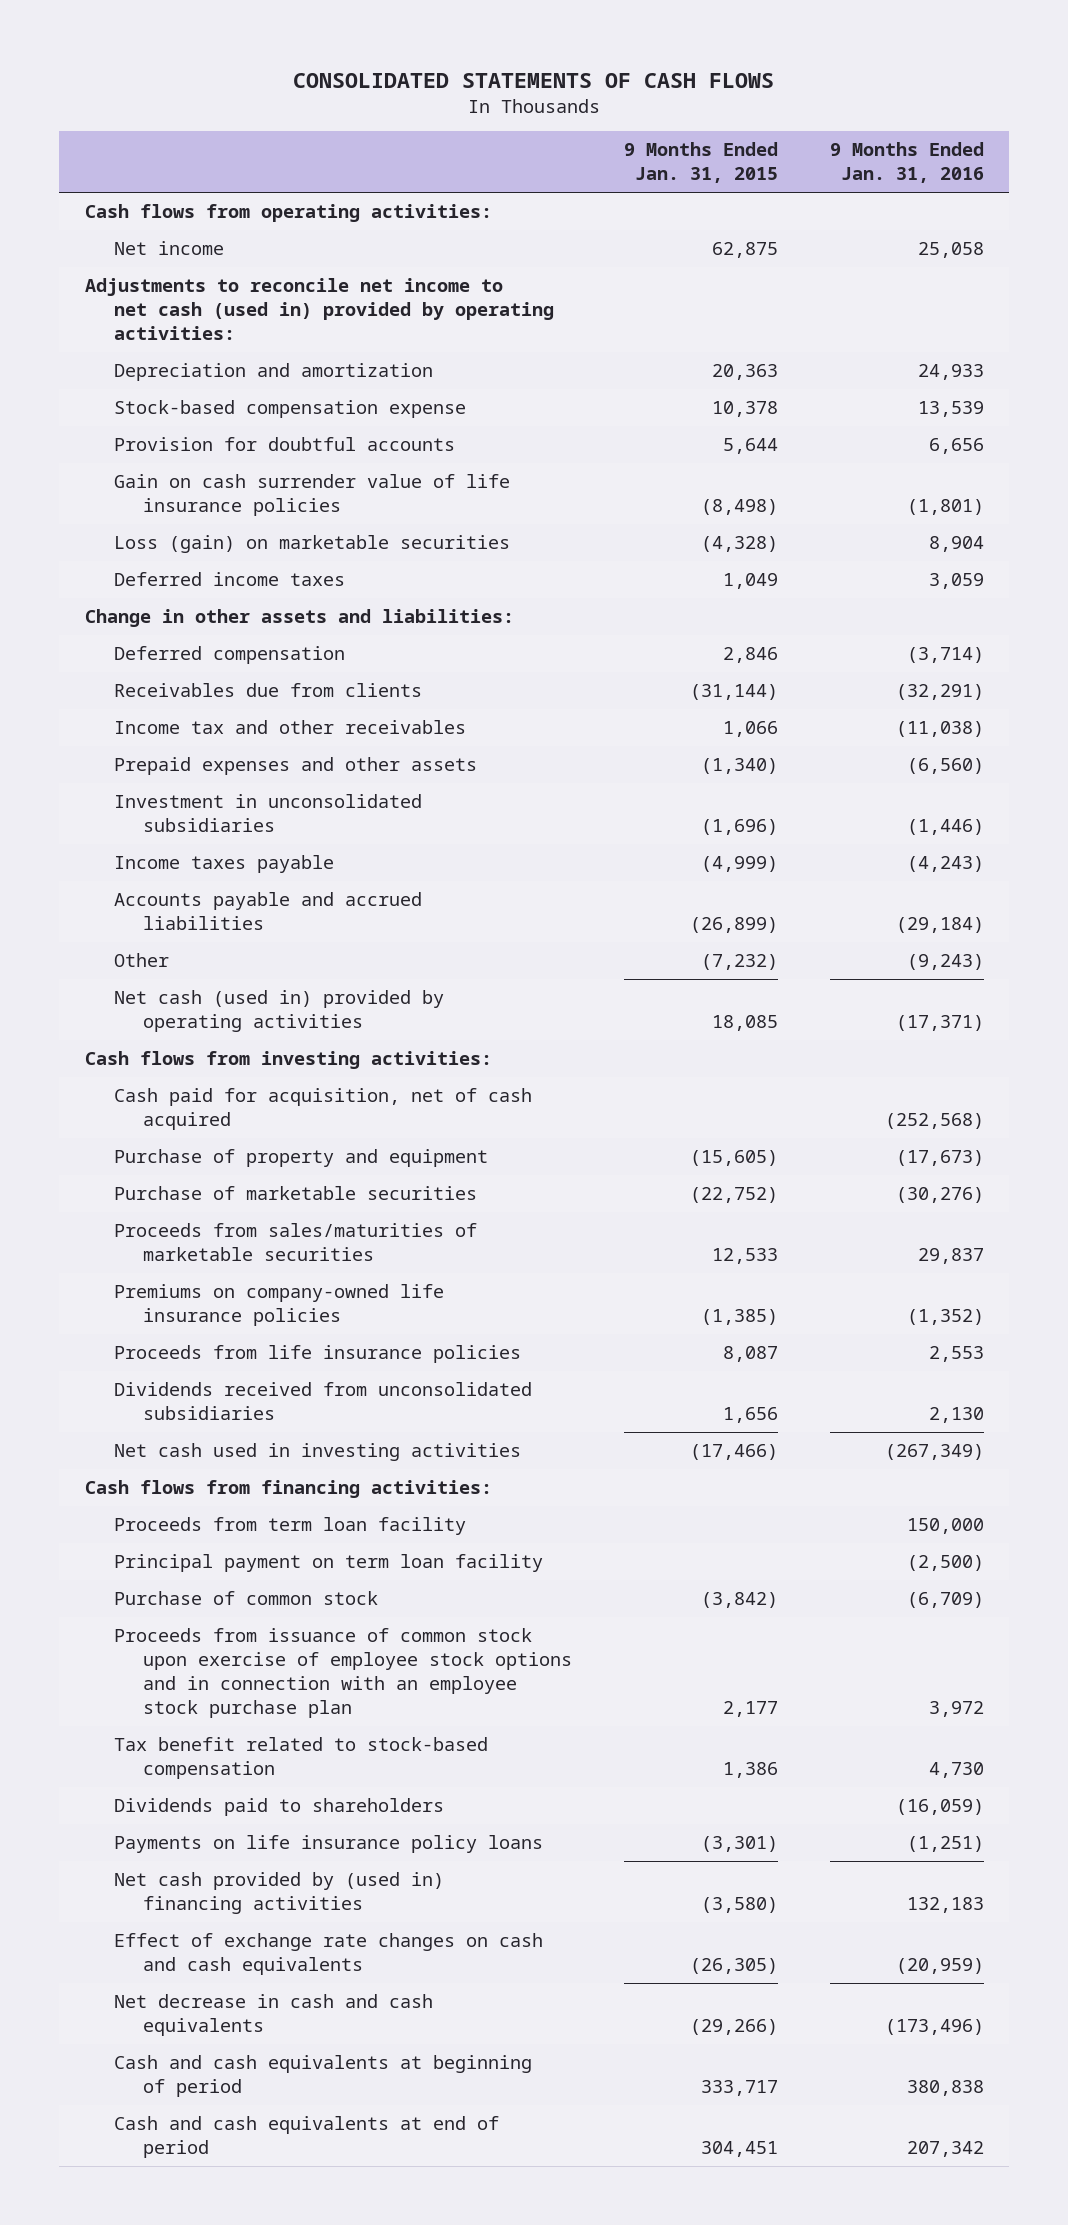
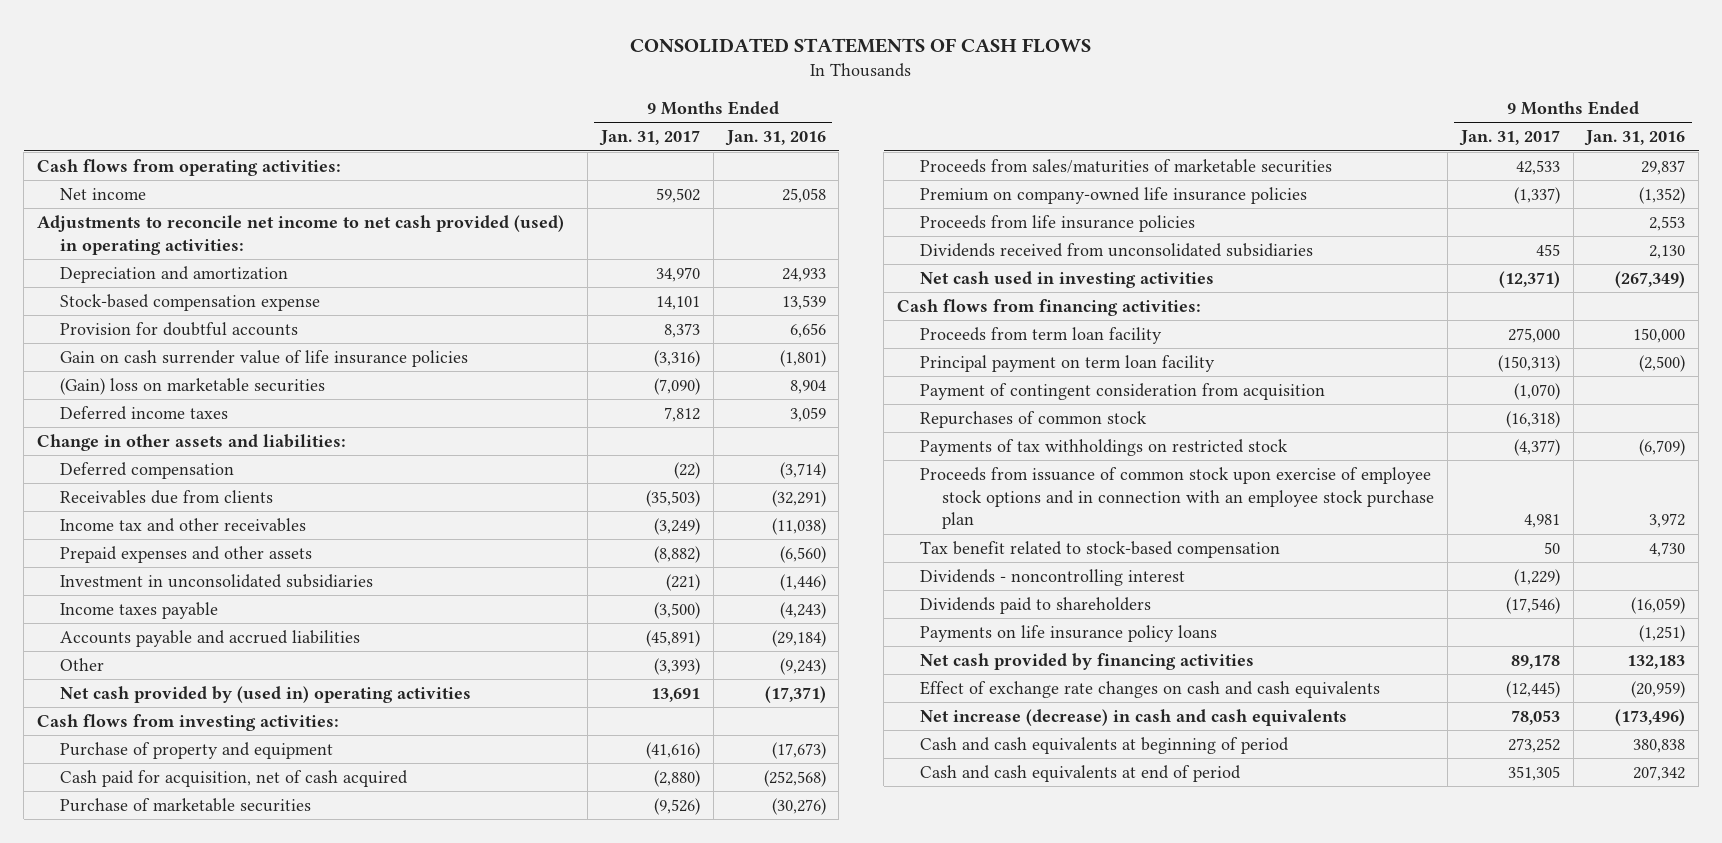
[624,142,779,184] 9 Months Ended Jan. 31, 2015 -> none
none -> [599,130,701,147] Jan. 31, 2017
[84,278,555,341] Adjustments to reconcile net income to net cash (used in) provided by operating activities: -> [37,215,565,255] Adjustments to reconcile net income to net cash provided (used) in operating activities:
[114,535,511,554] Loss (gain) on marketable securities -> [59,378,325,396] (Gain) loss on marketable securities
[114,990,445,1033] Net cash (used in) provided by operating activities -> [59,686,471,704] Net cash provided by (used in) operating activities
[114,1088,533,1131] Cash paid for acquisition, net of cash acquired -> [59,770,408,788] Cash paid for acquisition, net of cash acquired
[114,1284,445,1327] Premiums on company-owned life insurance policies -> [919,187,1307,205] Premium on company-owned life insurance policies
none -> [919,383,1325,401] Payment of contingent consideration from acquisition
none -> [919,411,1147,429] Repurchases of common stock
[114,1591,379,1606] Purchase of common stock -> [919,439,1288,457] Payments of tax withholdings on restricted stock
none -> [919,569,1185,587] Dividends - noncontrolling interest
[114,1872,445,1915] Net cash provided by (used in) financing activities -> [919,653,1254,671] Net cash provided by financing activities
[114,1994,434,2037] Net decrease in cash and cash equivalents -> [919,709,1347,727] Net increase (decrease) in cash and cash equivalents

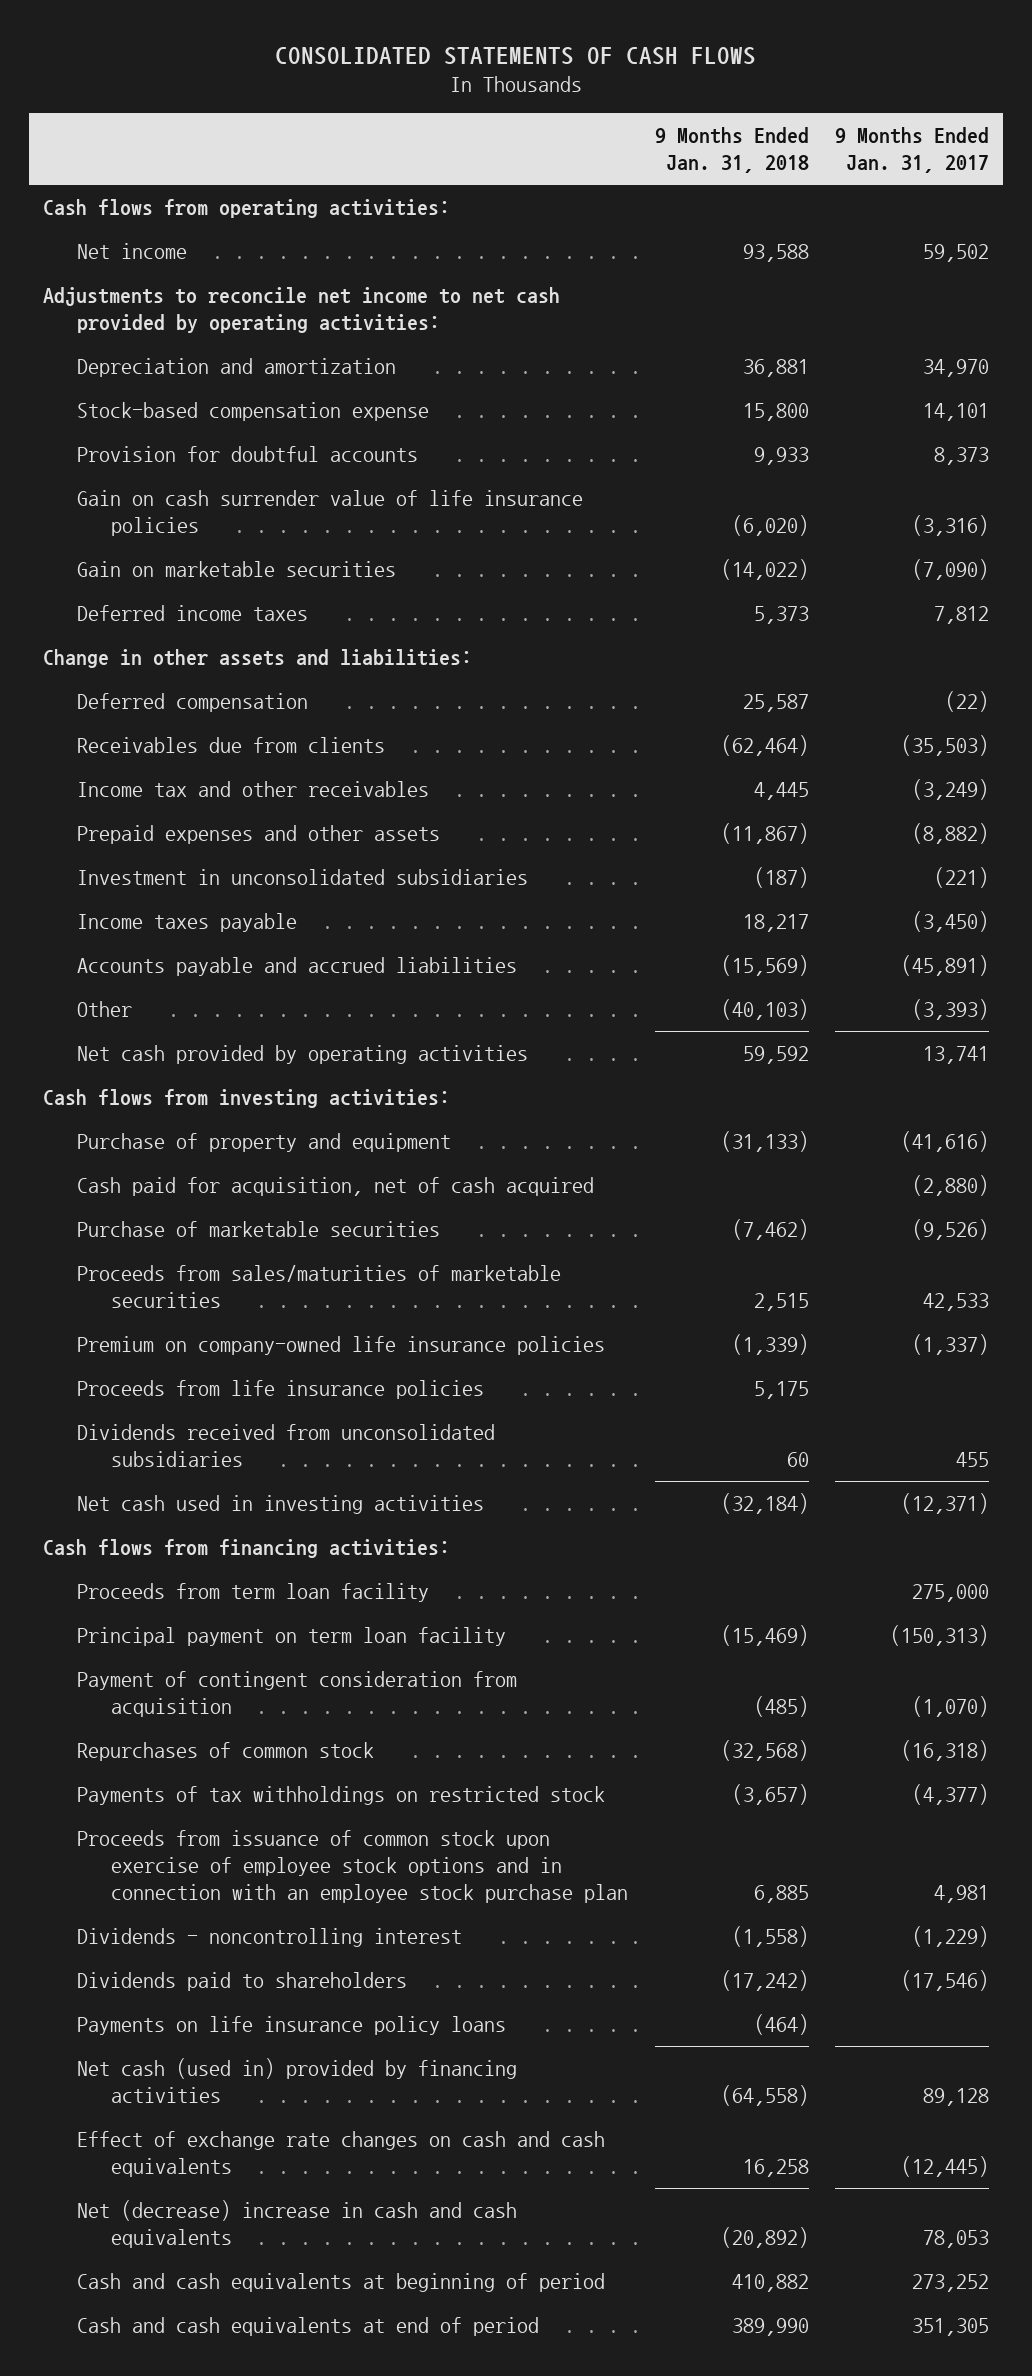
[724,130,826,147] Jan. 31, 2016 -> none
none -> [654,126,809,173] 9 Months Ended Jan. 31, 2018
[37,215,565,255] Adjustments to reconcile net income to net cash provided (used) in operating activities: -> [42,286,560,333] Adjustments to reconcile net income to net cash provided by operating activities:
[59,378,325,396] (Gain) loss on marketable securities -> [76,560,396,577] Gain on marketable securities
[654,602,701,620] (3,500) -> [912,910,990,932] (3,450)
[59,686,471,704] Net cash provided by (used in) operating activities -> [76,1044,528,1064] Net cash provided by operating activities
[651,688,701,703] 13,691 -> [923,1045,990,1064] 13,741
[919,541,1280,559] Tax benefit related to stock-based compensation -> none
[919,653,1254,671] Net cash provided by financing activities -> [76,2057,517,2103] Net cash (used in) provided by financing activities
[1510,654,1560,670] 89,178 -> [923,2087,990,2106] 89,128
[919,709,1347,727] Net increase (decrease) in cash and cash equivalents -> [76,2199,517,2248] Net (decrease) increase in cash and cash equivalents

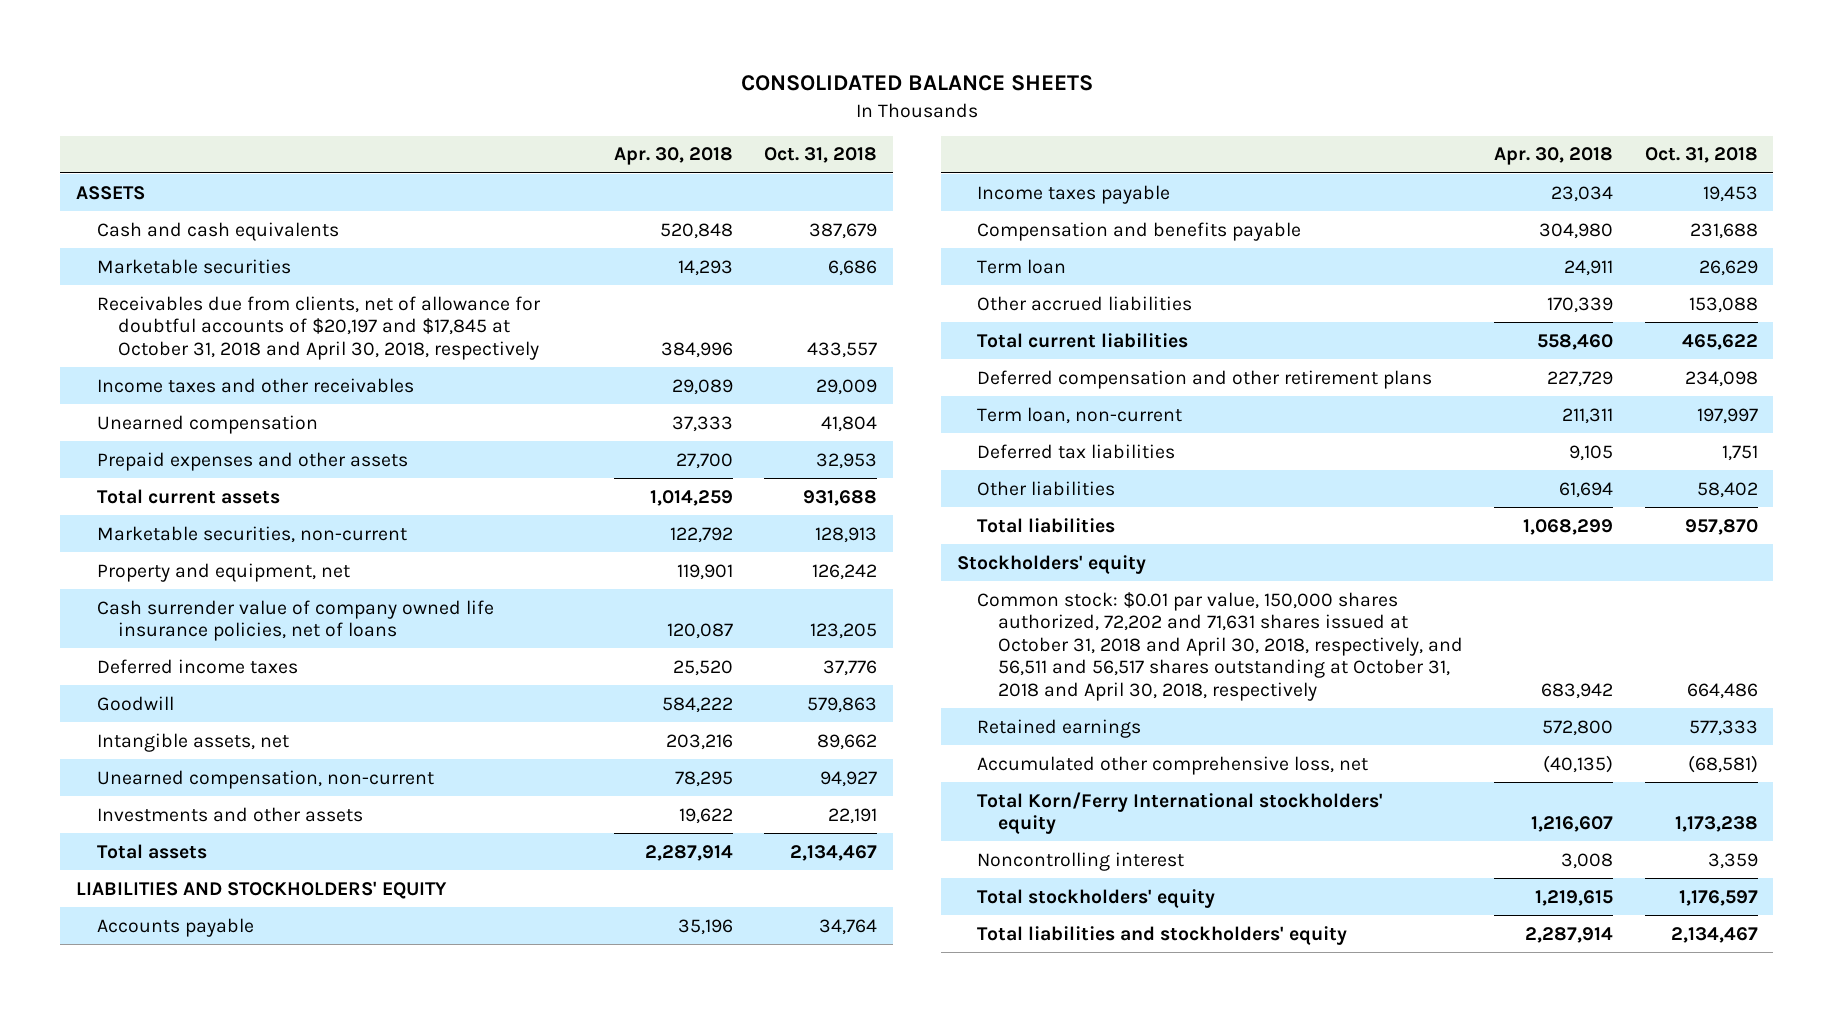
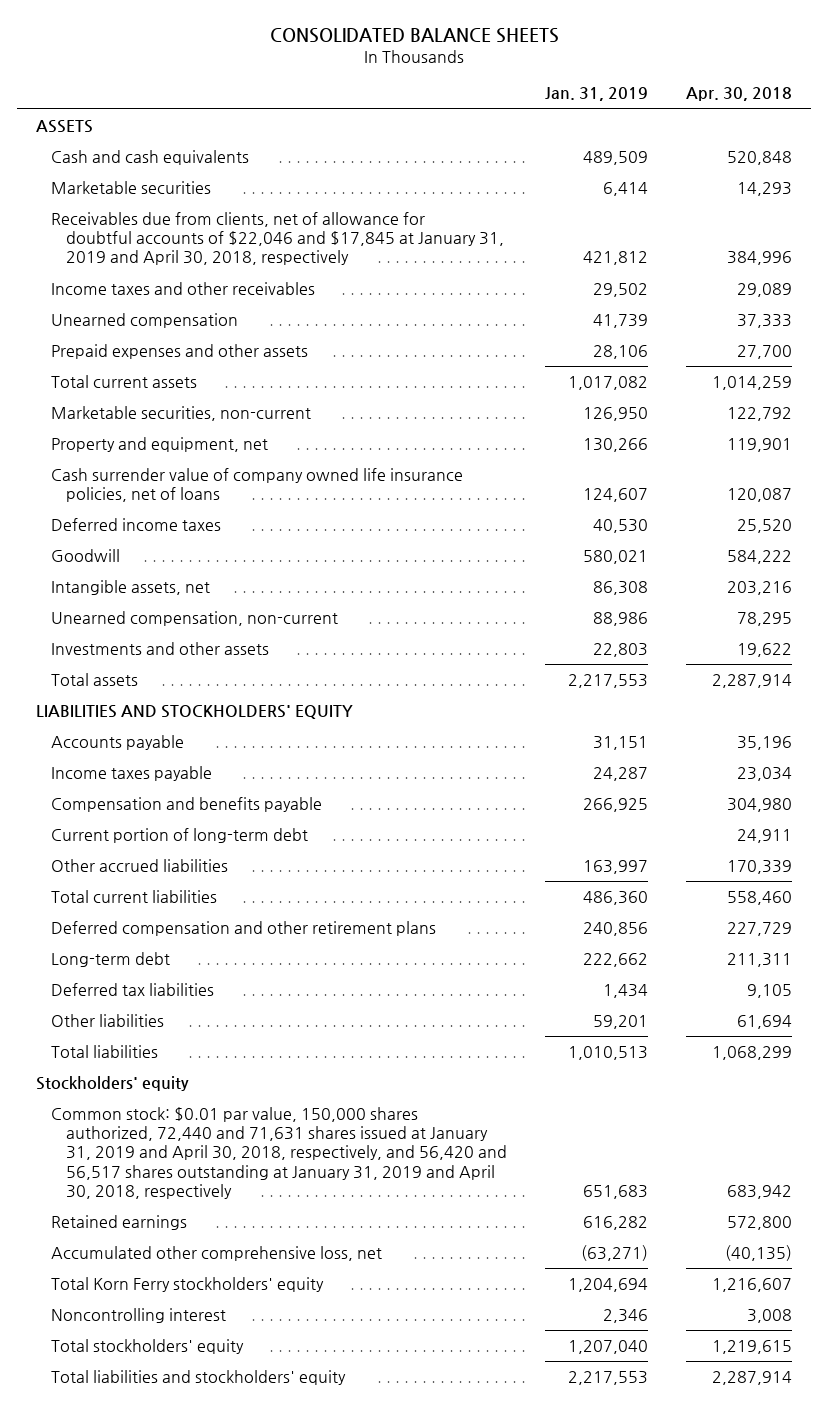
[764,147,878,164] Oct. 31, 2018 -> none
none -> [544,87,648,102] Jan. 31, 2019
[96,295,541,360] Receivables due from clients, net of allowance for doubtful accounts of $20,197 and $17,845 at October 31, 2018 and April 30, 2018, respectively -> [50,211,504,266] Receivables due from clients, net of allowance for doubtful accounts of $22,046 and $17,845 at January 31, 2019 and April 30, 2018, respectively
[977,258,1067,274] Term loan -> [50,827,308,843] Current portion of long-term debt
[977,406,1183,424] Term loan, non-current -> [50,951,170,967] Long-term debt
[977,591,1464,701] Common stock: $0.01 par value, 150,000 shares authorized, 72,202 and 71,631 shares issued at October 31, 2018 and April 30, 2018, respectively, and 56,511 and 56,517 shares outstanding at October 31, 2018 and April 30, 2018, respectively -> [50,1106,507,1199] Common stock: $0.01 par value, 150,000 shares authorized, 72,440 and 71,631 shares issued at January 31, 2019 and April 30, 2018, respectively, and 56,420 and 56,517 shares outstanding at January 31, 2019 and April 30, 2018, respectively
[977,791,1384,835] Total Korn/Ferry International stockholders' equity -> [50,1276,324,1292] Total Korn Ferry stockholders' equity

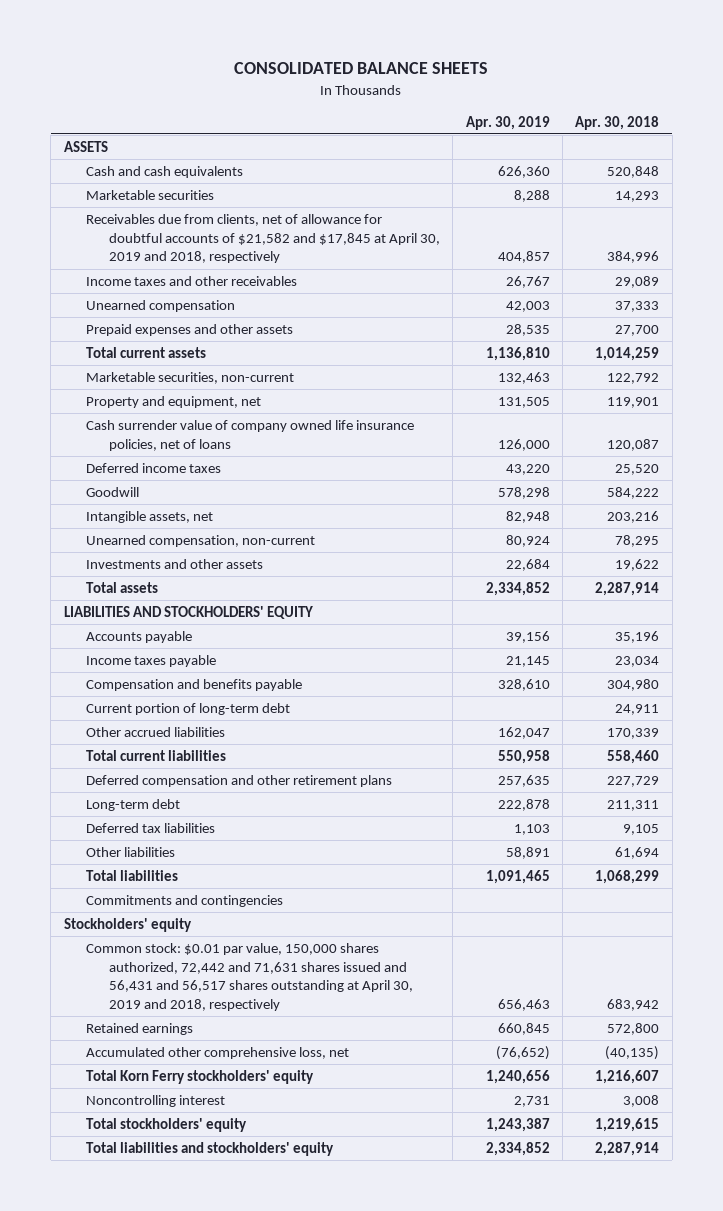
[544,87,648,102] Jan. 31, 2019 -> none
none -> [465,115,550,130] Apr. 30, 2019
[50,211,504,266] Receivables due from clients, net of allowance for doubtful accounts of $22,046 and $17,845 at January 31, 2019 and April 30, 2018, respectively -> [86,213,441,264] Receivables due from clients, net of allowance for doubtful accounts of $21,582 and $17,845 at April 30, 2019 and 2018, respectively
none -> [86,894,284,907] Commitments and contingencies
[50,1106,507,1199] Common stock: $0.01 par value, 150,000 shares authorized, 72,440 and 71,631 shares issued at January 31, 2019 and April 30, 2018, respectively, and 56,420 and 56,517 shares outstanding at January 31, 2019 and April 30, 2018, respectively -> [86,942,414,1012] Common stock: $0.01 par value, 150,000 shares authorized, 72,442 and 71,631 shares issued and 56,431 and 56,517 shares outstanding at April 30, 2019 and 2018, respectively

